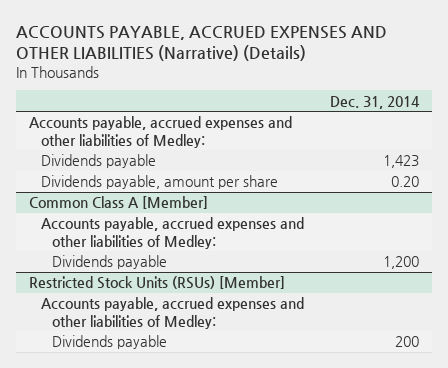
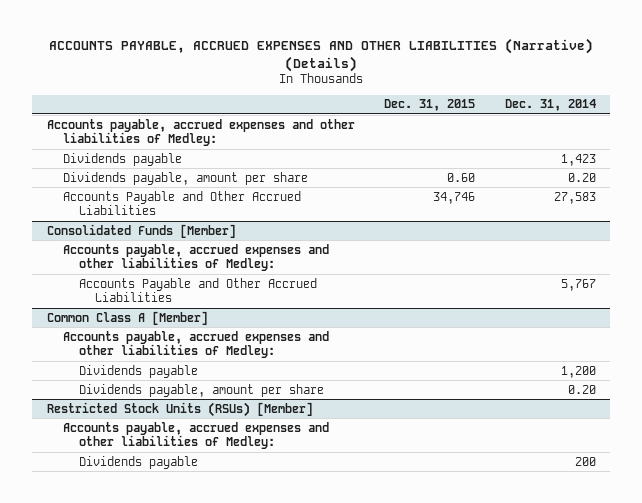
none -> [384,99,476,112] Dec. 31, 2015
none -> [62,190,301,216] Accounts Payable and Other Accrued Liabilities
none -> [46,223,236,238] Consolidated Funds [Member]
none -> [62,243,329,272] Accounts payable, accrued expenses and other liabilities of Medley:
none -> [78,277,317,303] Accounts Payable and Other Accrued Liabilities
none -> [78,383,324,397] Dividends payable, amount per share

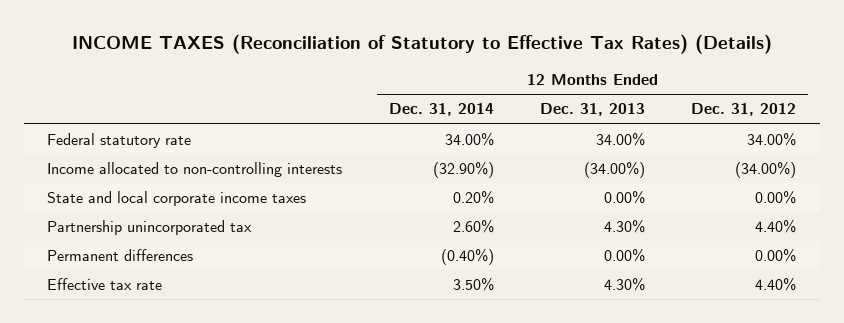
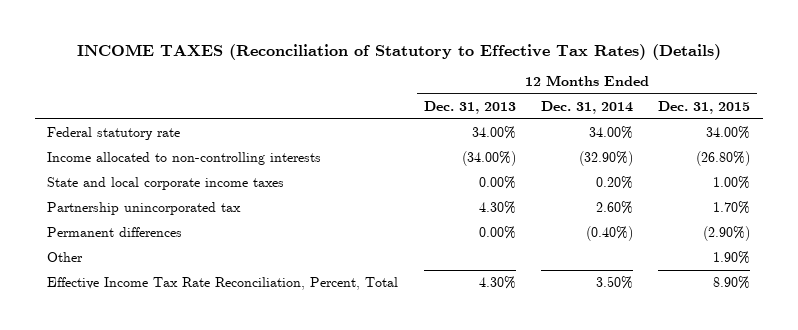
[691,103,797,117] Dec. 31, 2012 -> none
none -> [658,100,751,114] Dec. 31, 2015
none -> [47,252,84,263] Other
[47,278,163,291] Effective tax rate -> [47,277,399,291] Effective Income Tax Rate Reconciliation, Percent, Total

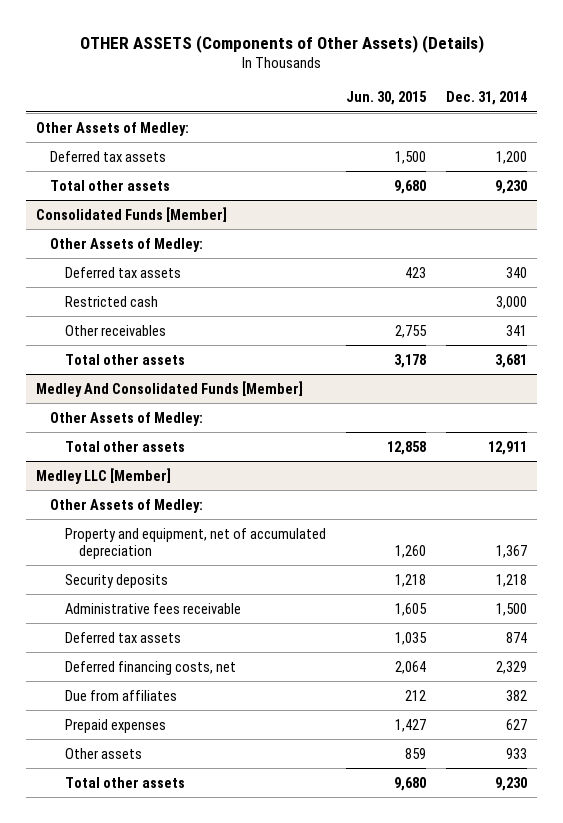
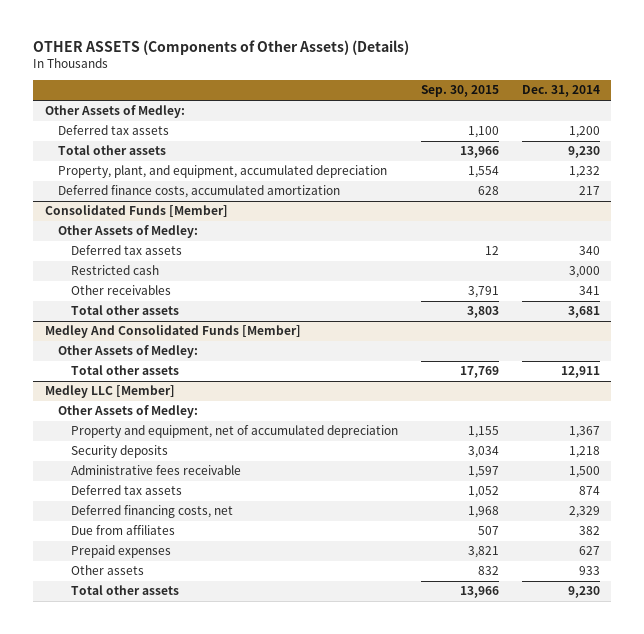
[345,91,427,106] Jun. 30, 2015 -> none
none -> [421,85,500,98] Sep. 30, 2015
none -> [57,165,387,179] Property, plant, and equipment, accumulated depreciation
none -> [57,185,340,199] Deferred finance costs, accumulated amortization

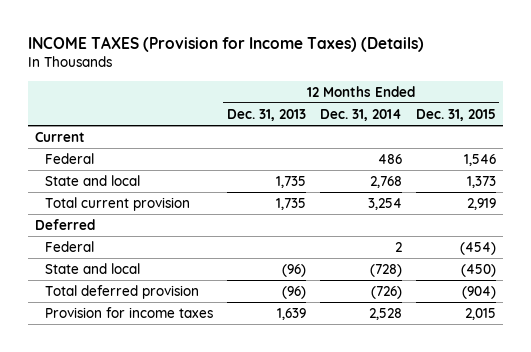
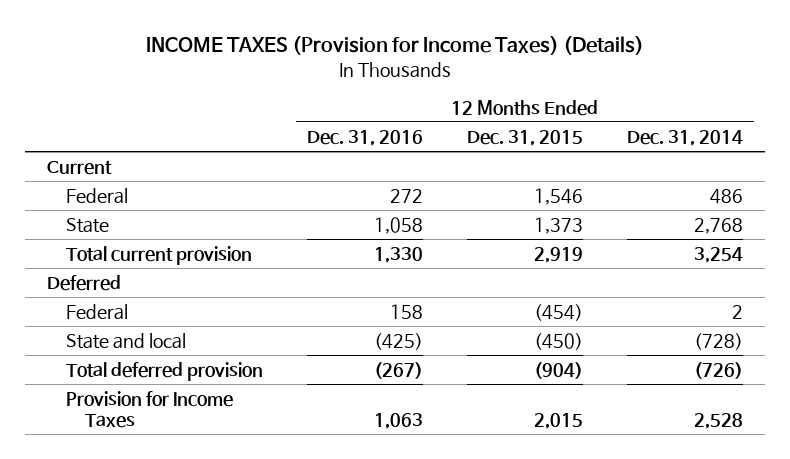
[226,108,306,121] Dec. 31, 2013 -> none
none -> [306,129,423,146] Dec. 31, 2016
[44,174,140,186] State and local -> [65,217,109,233] State
[44,306,213,318] Provision for income taxes -> [65,390,233,428] Provision for Income Taxes

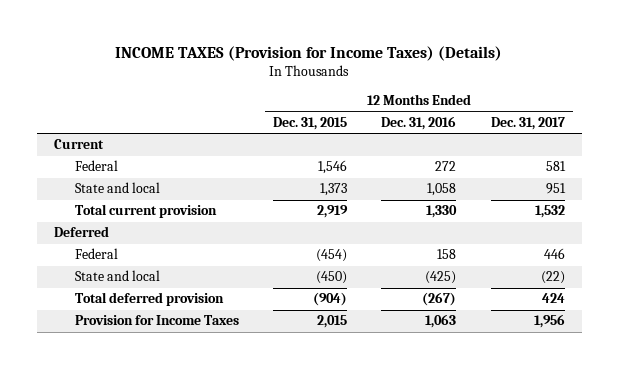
[626,129,743,146] Dec. 31, 2014 -> none
none -> [490,116,565,130] Dec. 31, 2017
[65,217,109,233] State -> [74,182,160,194] State and local

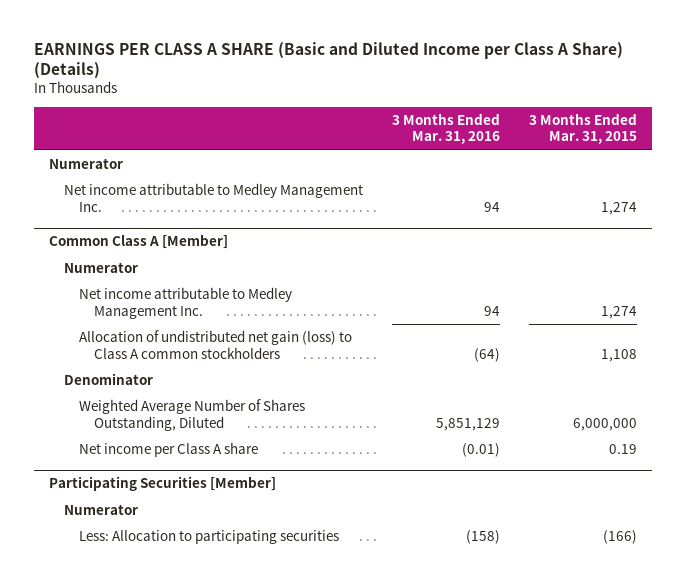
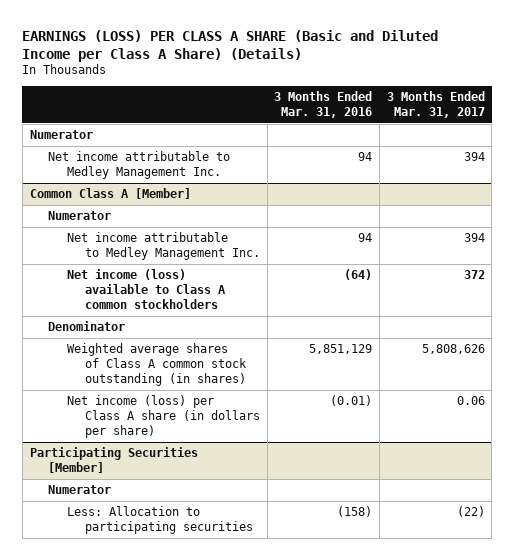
[34,41,624,80] EARNINGS PER CLASS A SHARE (Basic and Diluted Income per Class A Share) (Details) -> [22,29,439,62] EARNINGS (LOSS) PER CLASS A SHARE (Basic and Diluted Income per Class A Share) (Details)
[529,112,638,145] 3 Months Ended Mar. 31, 2015 -> none
none -> [386,91,485,119] 3 Months Ended Mar. 31, 2017
[78,330,352,359] Allocation of undistributed net gain (loss) to Class A common stockholders -> [66,269,227,310] Net income (loss) available to Class A common stockholders
[78,399,305,431] Weighted Average Number of Shares Outstanding, Diluted -> [66,343,248,387] Weighted average shares of Class A common stock outstanding (in shares)
[78,442,258,458] Net income per Class A share -> [66,395,261,439] Net income (loss) per Class A share (in dollars per share)

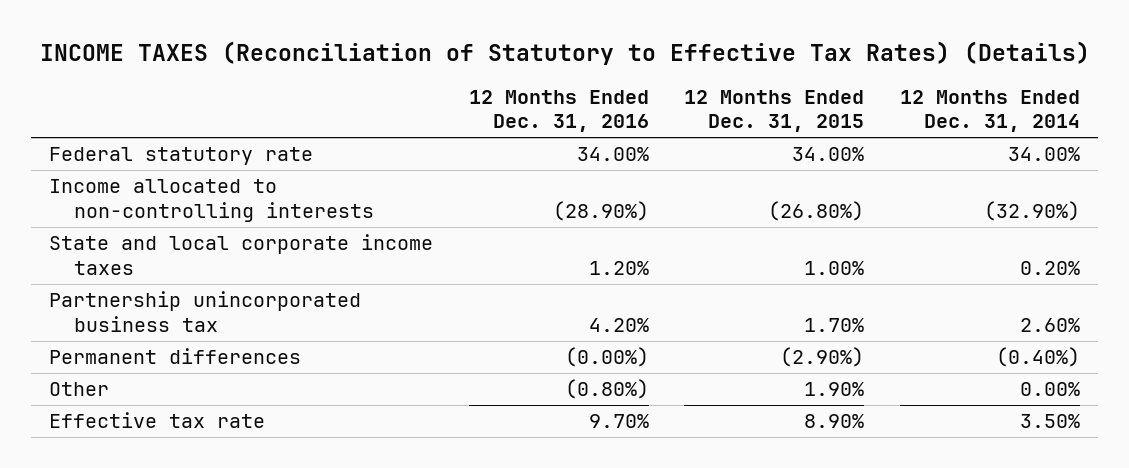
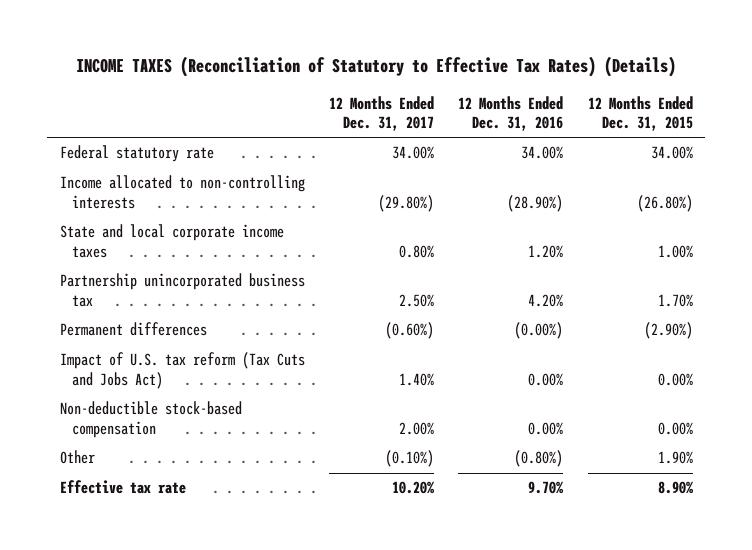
[900,89,1081,133] 12 Months Ended Dec. 31, 2014 -> none
none -> [329,95,435,132] 12 Months Ended Dec. 31, 2017
none -> [59,352,305,390] Impact of U.S. tax reform (Tax Cuts and Jobs Act)
none -> [59,401,242,439] Non-deductible stock-based compensation

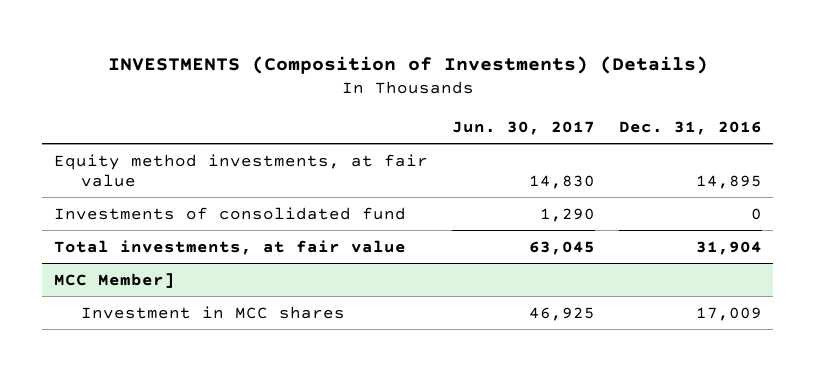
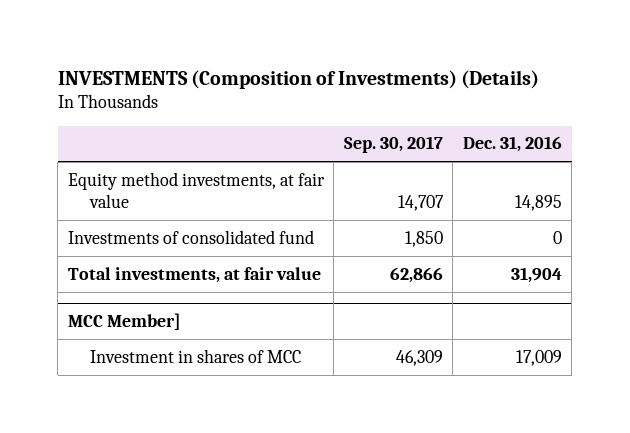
[451,121,595,136] Jun. 30, 2017 -> none
none -> [343,136,443,154] Sep. 30, 2017
[80,305,345,319] Investment in MCC shares -> [90,348,302,363] Investment in shares of MCC

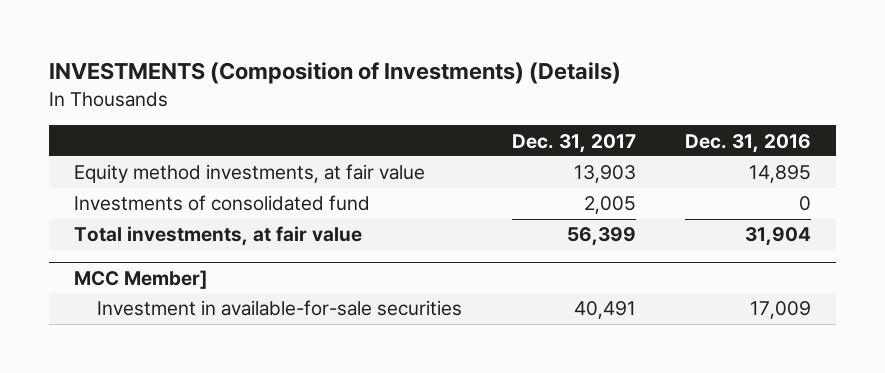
[343,136,443,154] Sep. 30, 2017 -> none
none -> [511,133,636,153] Dec. 31, 2017
[90,348,302,363] Investment in shares of MCC -> [97,300,463,317] Investment in available-for-sale securities

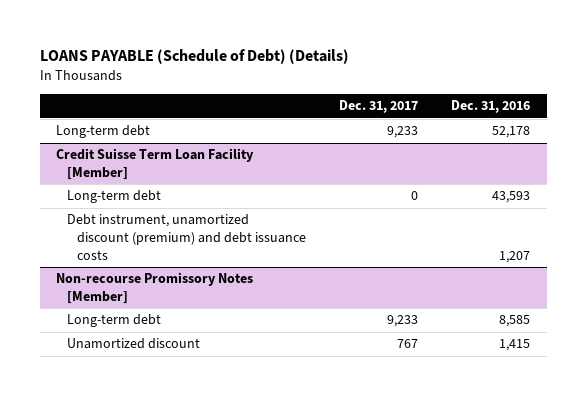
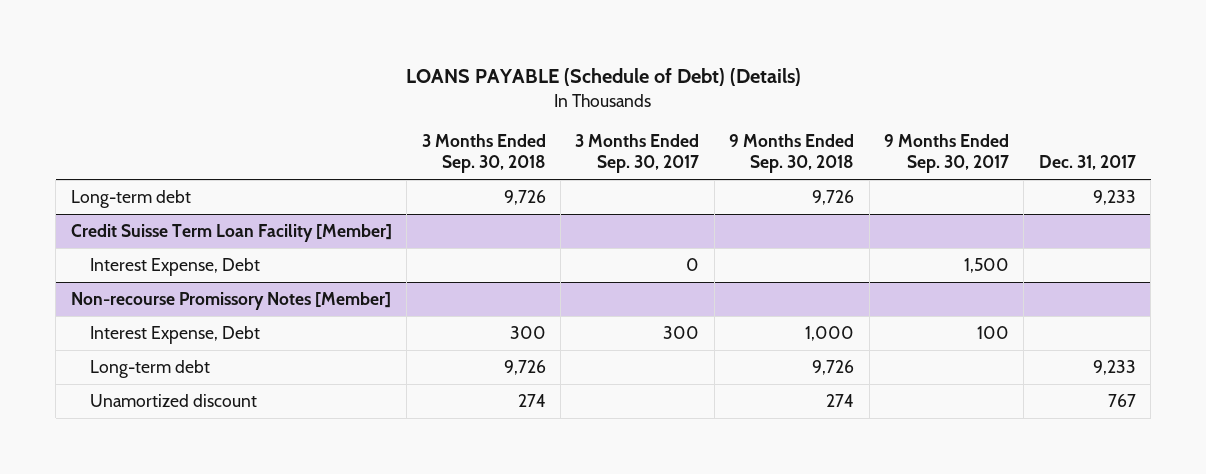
[451,100,531,114] Dec. 31, 2016 -> none
none -> [421,134,546,174] 3 Months Ended Sep. 30, 2018
none -> [575,134,700,174] 3 Months Ended Sep. 30, 2017
none -> [729,134,855,174] 9 Months Ended Sep. 30, 2018
none -> [883,134,1009,174] 9 Months Ended Sep. 30, 2017
[66,190,161,204] Long-term debt -> none
[66,214,306,261] Debt instrument, unamortized discount (premium) and debt issuance costs -> none
none -> [90,258,261,277] Interest Expense, Debt
none -> [90,326,261,345] Interest Expense, Debt

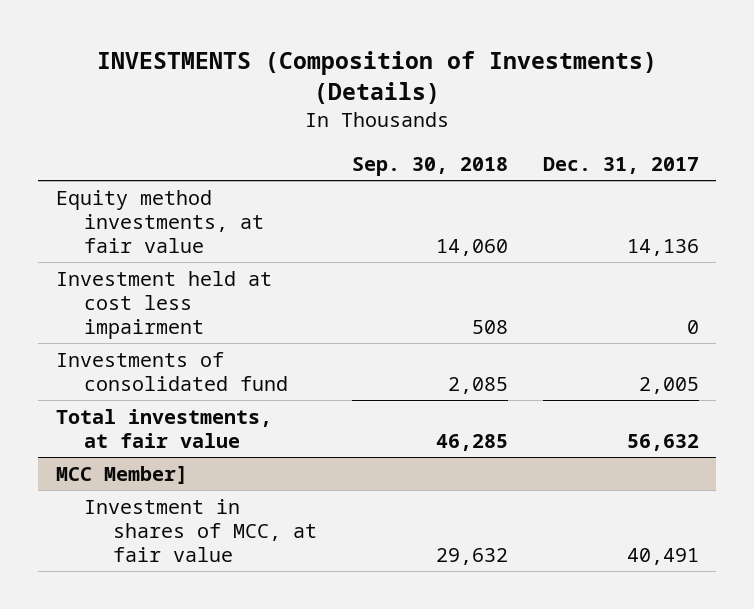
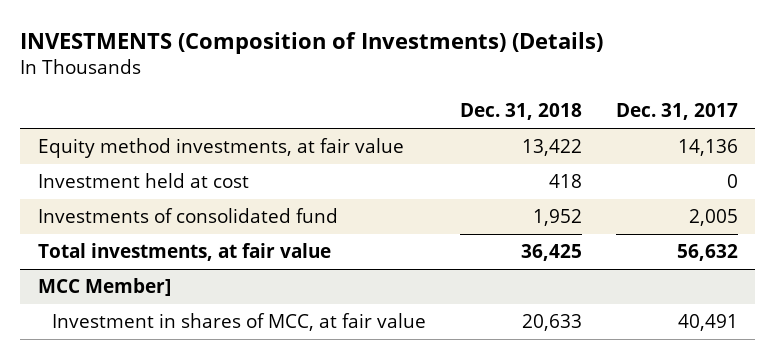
[351,156,508,176] Sep. 30, 2018 -> none
none -> [459,103,582,121] Dec. 31, 2018
[55,270,272,339] Investment held at cost less impairment -> [37,173,249,189] Investment held at cost

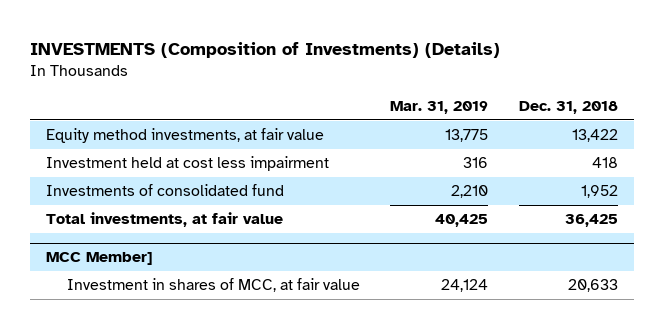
[616,103,739,121] Dec. 31, 2017 -> none
none -> [390,101,489,115] Mar. 31, 2019
[37,173,249,189] Investment held at cost -> [45,156,329,172] Investment held at cost less impairment

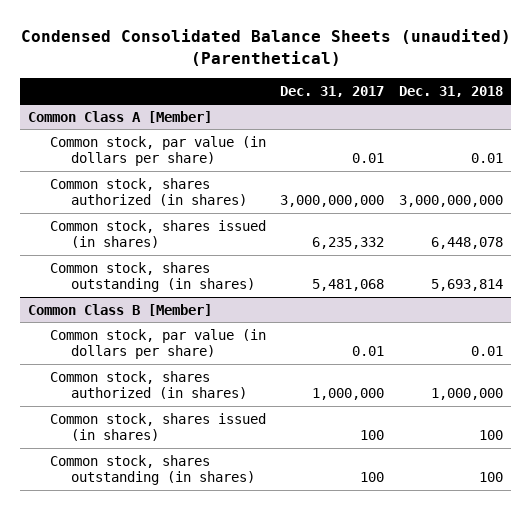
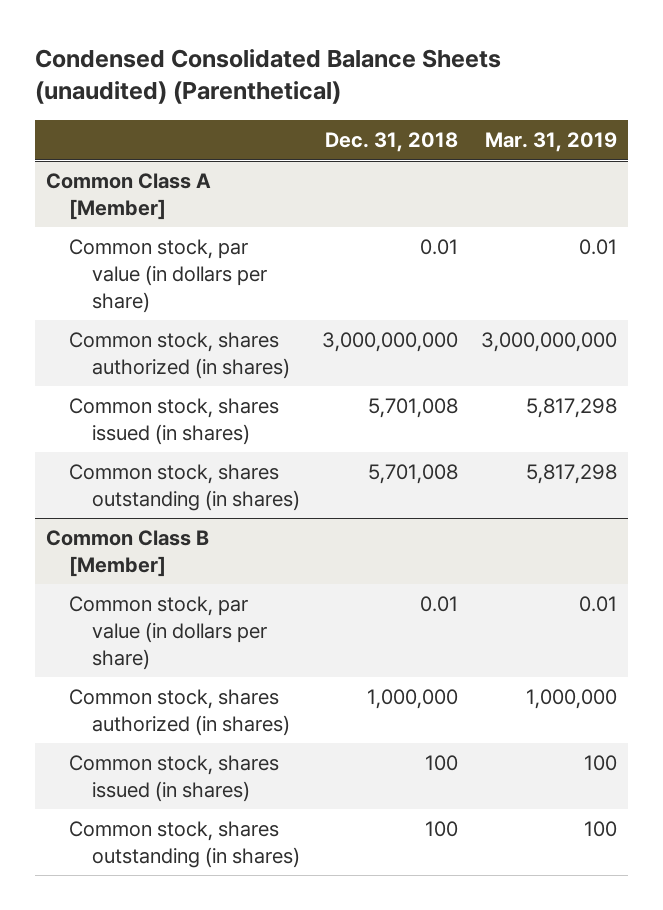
[280,85,385,97] Dec. 31, 2017 -> none
none -> [484,132,617,153] Mar. 31, 2019
[431,237,504,250] 6,448,078 -> [368,398,459,419] 5,701,008
[431,279,504,292] 5,693,814 -> [368,464,459,485] 5,701,008

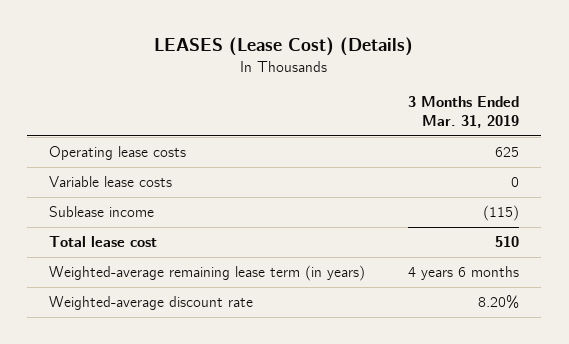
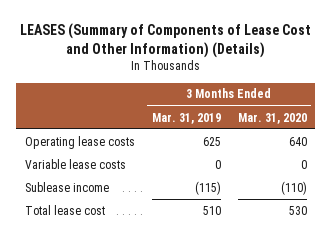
[154,37,414,57] LEASES (Lease Cost) (Details) -> [19,23,311,58] LEASES (Summary of Components of Lease Cost and Other Information) (Details)
none -> [237,112,307,124] Mar. 31, 2020
[49,265,366,282] Weighted-average remaining lease term (in years) -> none
[49,296,254,311] Weighted-average discount rate -> none

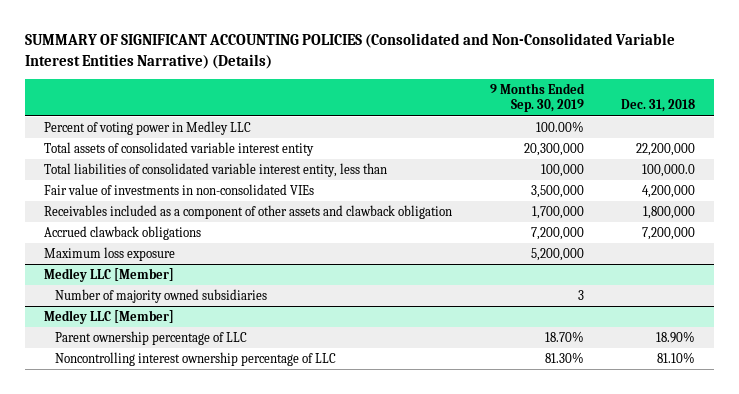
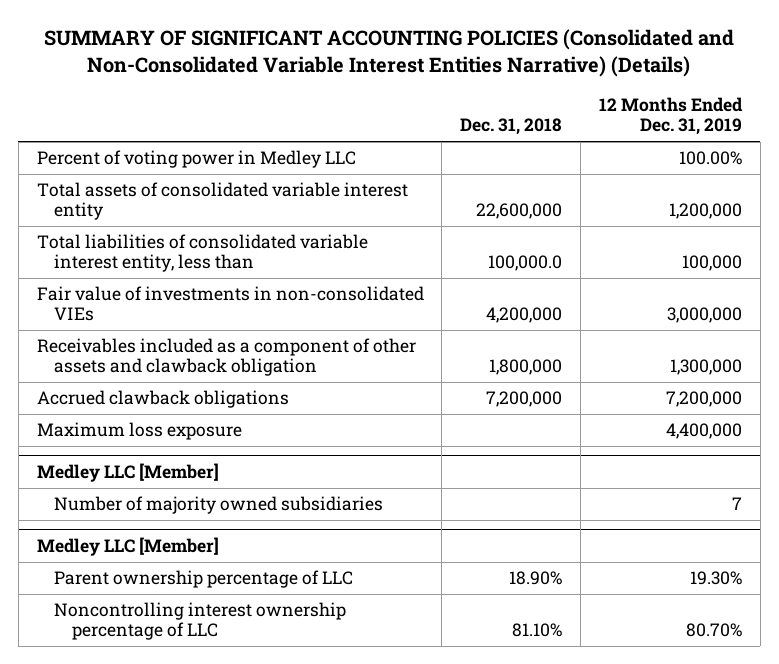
[489,83,585,113] 9 Months Ended Sep. 30, 2019 -> none
none -> [599,97,744,136] 12 Months Ended Dec. 31, 2019
[636,143,696,157] 22,200,000 -> [476,203,563,220] 22,600,000

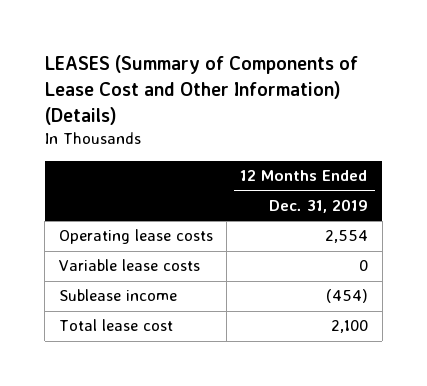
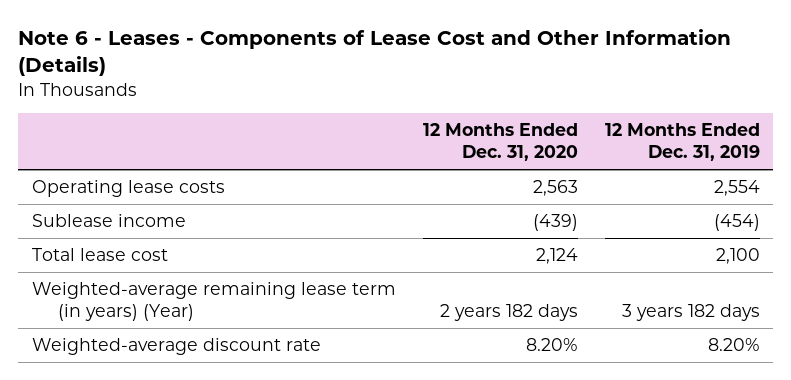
[44,55,358,125] LEASES (Summary of Components of Lease Cost and Other Information) (Details) -> [18,29,732,77] Note 6 - Leases - Components of Lease Cost and Other Information (Details)
none -> [422,123,578,162] 12 Months Ended Dec. 31, 2020
[58,259,200,272] Variable lease costs -> none
none -> [31,282,396,322] Weighted-average remaining lease term (in years) (Year)
none -> [31,338,321,356] Weighted-average discount rate

